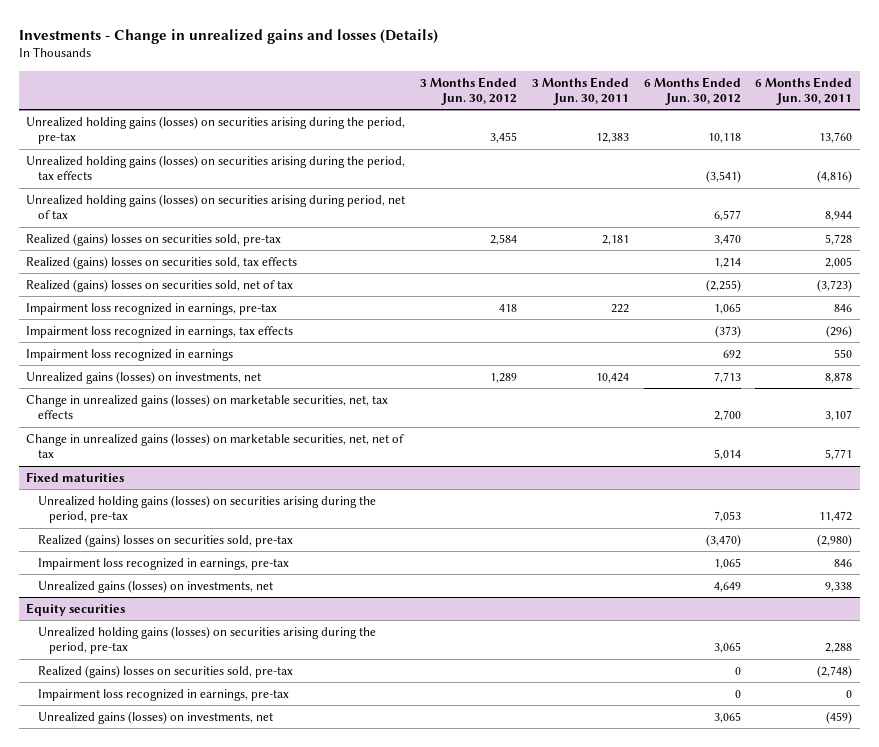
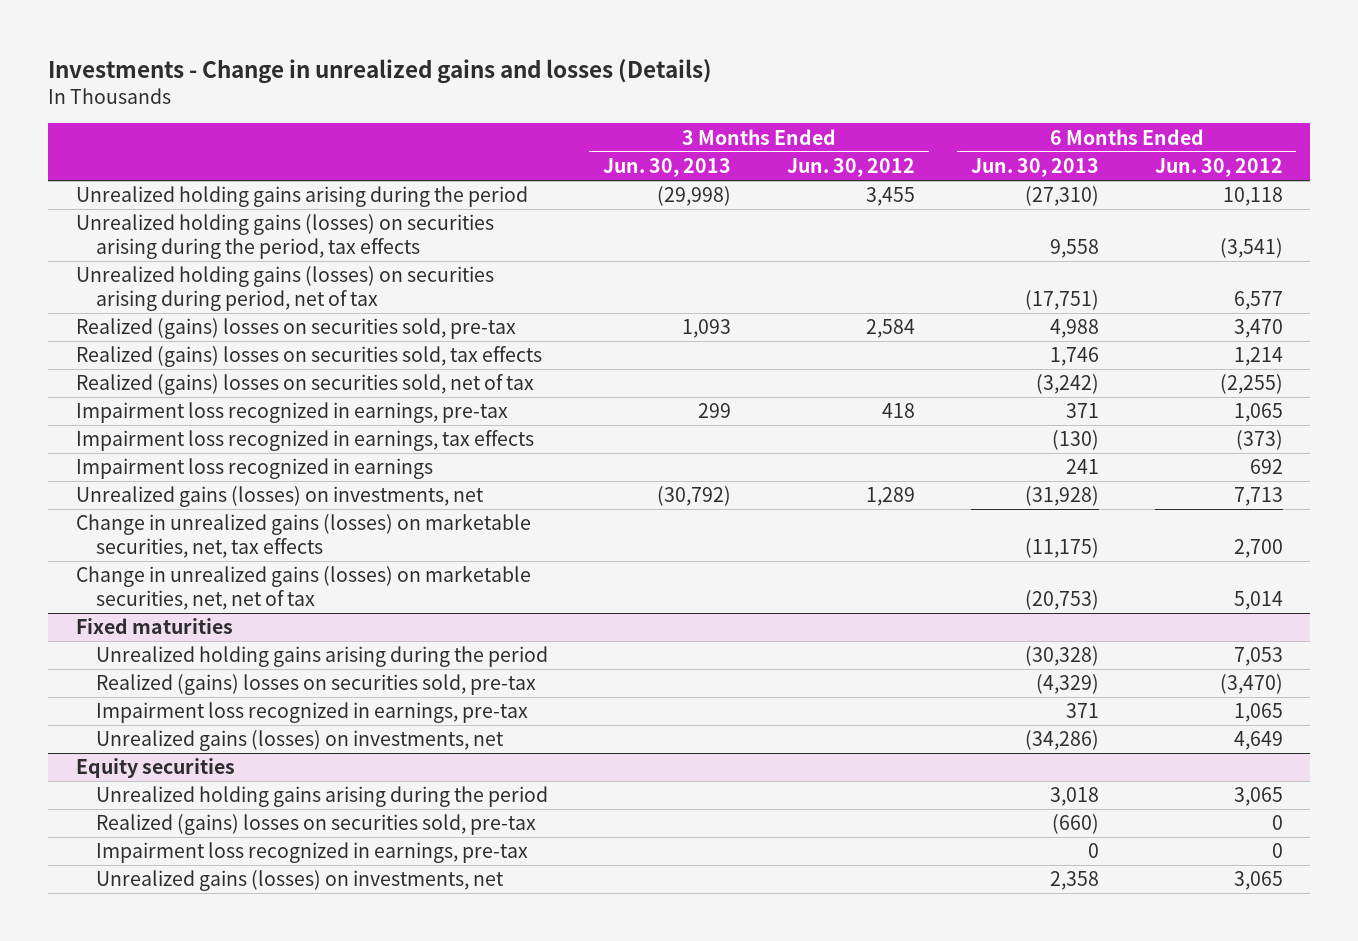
[531,76,629,106] 3 Months Ended Jun. 30, 2011 -> none
[755,76,853,106] 6 Months Ended Jun. 30, 2011 -> none
none -> [603,158,732,178] Jun. 30, 2013
none -> [970,158,1099,178] Jun. 30, 2013
[26,115,406,145] Unrealized holding gains (losses) on securities arising during the period, pre-tax -> [75,186,528,208] Unrealized holding gains arising during the period
[37,494,376,524] Unrealized holding gains (losses) on securities arising during the period, pre-tax -> [95,646,548,668] Unrealized holding gains arising during the period
[37,625,376,655] Unrealized holding gains (losses) on securities arising during the period, pre-tax -> [95,786,548,808] Unrealized holding gains arising during the period

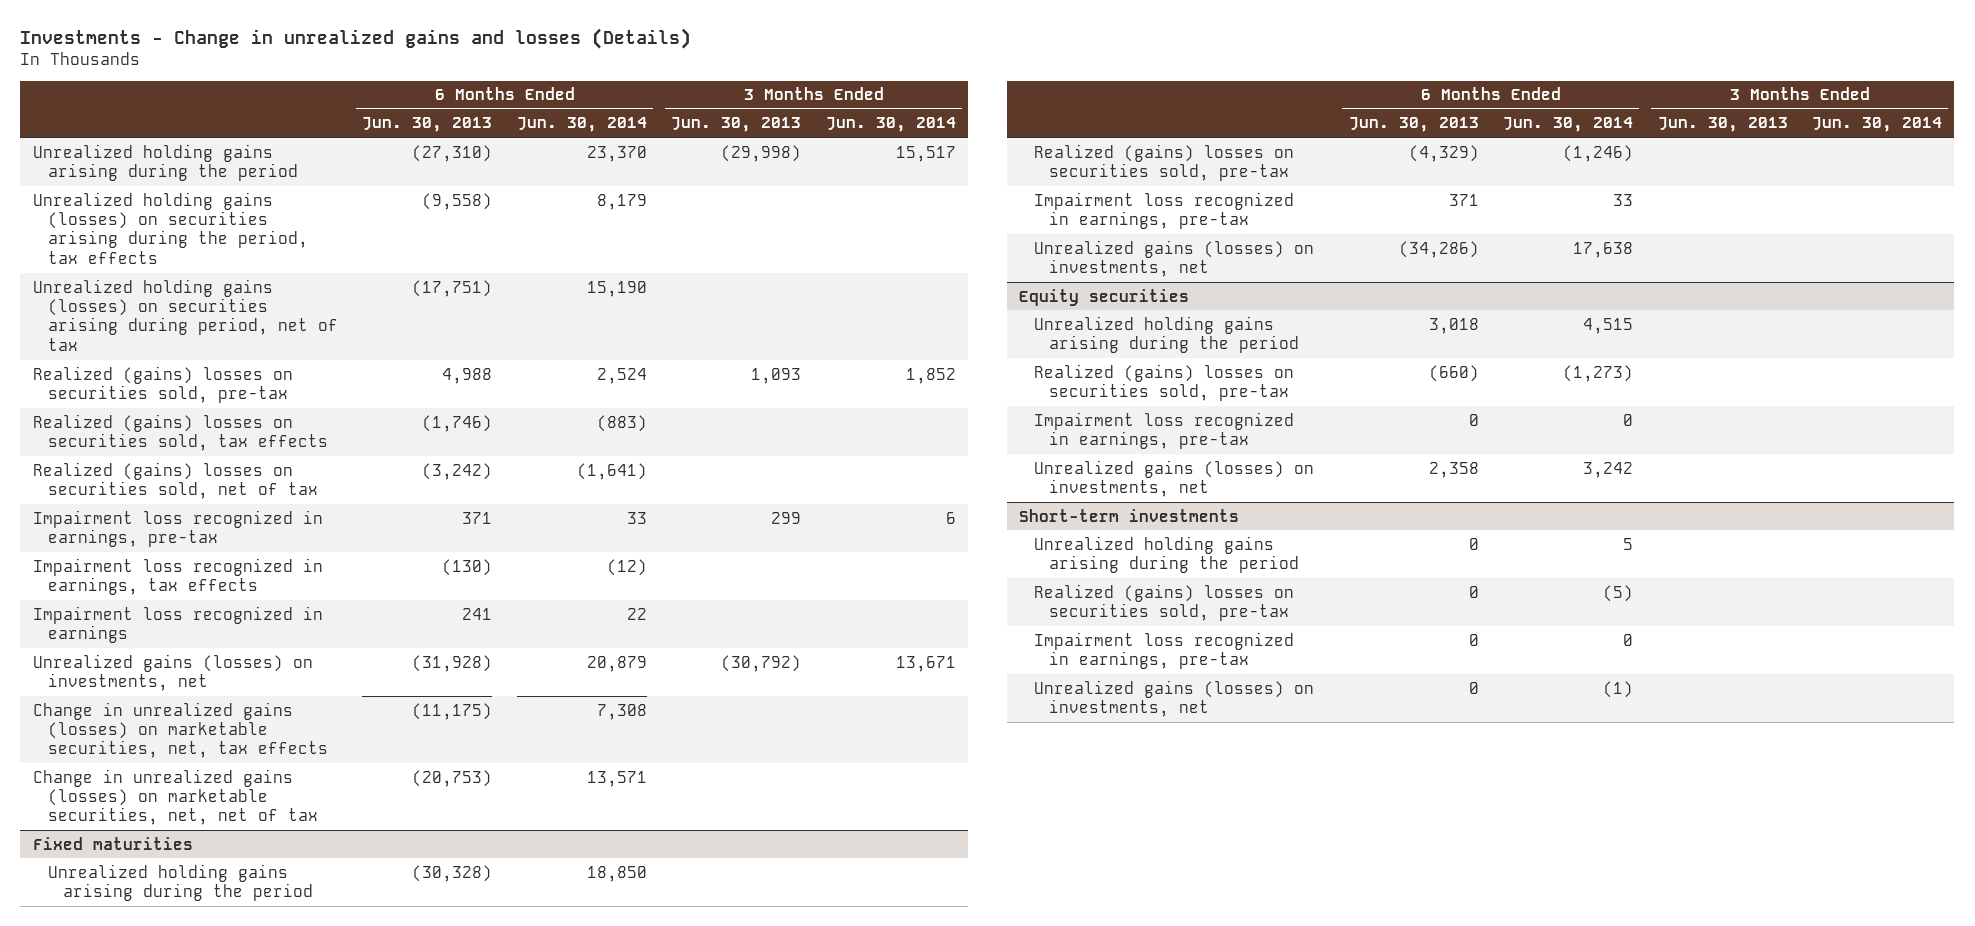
[787,158,916,178] Jun. 30, 2012 -> none
[1154,158,1283,178] Jun. 30, 2012 -> none
none -> [516,117,647,133] Jun. 30, 2014
none -> [825,117,956,133] Jun. 30, 2014
[1049,238,1099,258] 9,558 -> [422,192,493,210] (9,558)
[1049,347,1099,367] 1,746 -> [422,414,493,432] (1,746)
none -> [1018,508,1239,522] Short-term investments
none -> [1034,535,1300,574] Unrealized holding gains arising during the period
none -> [1034,583,1295,622] Realized (gains) losses on securities sold, pre-tax
none -> [1034,631,1295,670] Impairment loss recognized in earnings, pre-tax
none -> [1034,679,1315,718] Unrealized gains (losses) on investments, net

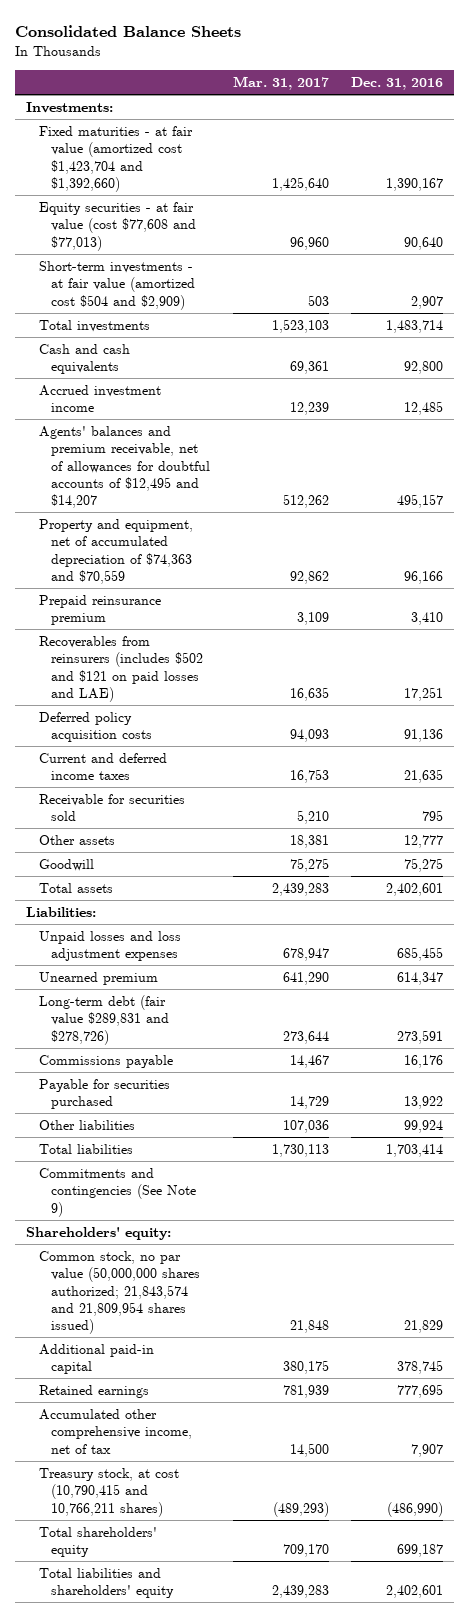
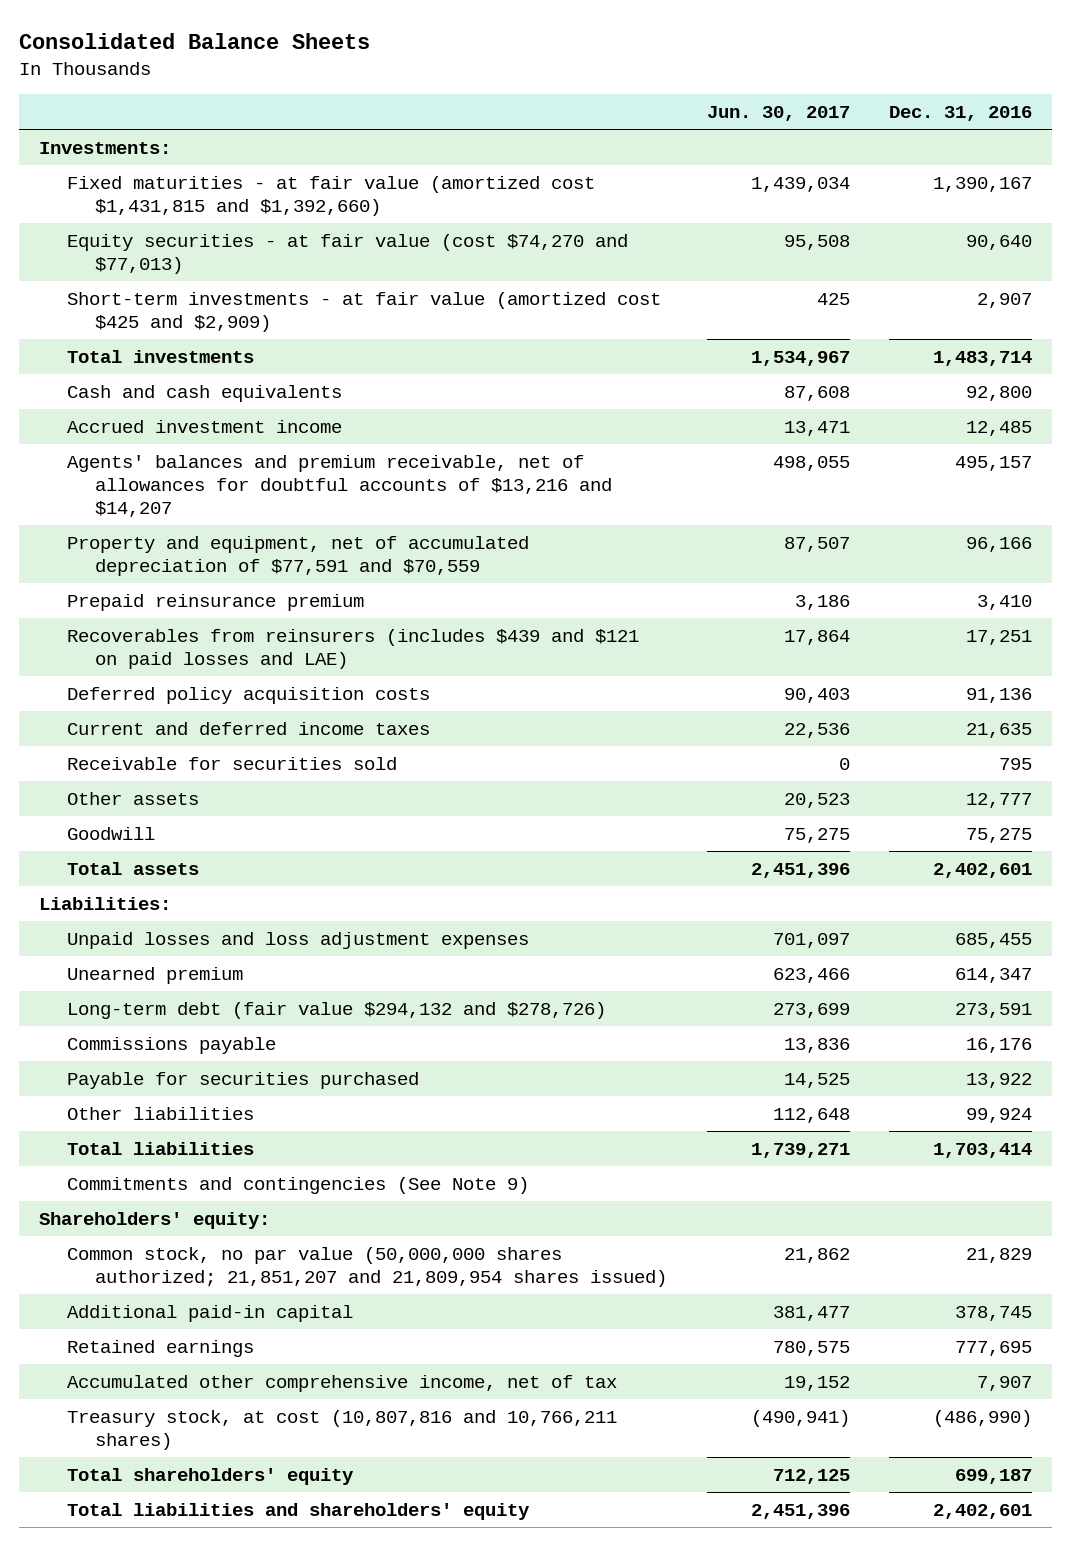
[232,76,329,91] Mar. 31, 2017 -> none
none -> [706,106,850,122] Jun. 30, 2017
[38,125,193,192] Fixed maturities - at fair value (amortized cost $1,423,704 and $1,392,660) -> [67,175,596,216] Fixed maturities - at fair value (amortized cost $1,431,815 and $1,392,660)
[38,201,197,251] Equity securities - at fair value (cost $77,608 and $77,013) -> [67,233,629,274] Equity securities - at fair value (cost $74,270 and $77,013)
[38,260,196,310] Short-term investments - at fair value (amortized cost $504 and $2,909) -> [67,291,662,332] Short-term investments - at fair value (amortized cost $425 and $2,909)
[38,425,211,509] Agents' balances and premium receivable, net of allowances for doubtful accounts of $12,495 and $14,207 -> [67,454,613,517] Agents' balances and premium receivable, net of allowances for doubtful accounts of $13,216 and $14,207
[38,518,193,584] Property and equipment, net of accumulated depreciation of $74,363 and $70,559 -> [67,535,530,576] Property and equipment, net of accumulated depreciation of $77,591 and $70,559
[38,635,204,702] Recoverables from reinsurers (includes $502 and $121 on paid losses and LAE) -> [67,628,640,669] Recoverables from reinsurers (includes $439 and $121 on paid losses and LAE)
[38,994,170,1045] Long-term debt (fair value $289,831 and $278,726) -> [67,1001,607,1019] Long-term debt (fair value $294,132 and $278,726)
[38,1250,201,1335] Common stock, no par value (50,000,000 shares authorized; 21,843,574 and 21,809,954 shares issued) -> [67,1246,668,1287] Common stock, no par value (50,000,000 shares authorized; 21,851,207 and 21,809,954 shares issued)
[38,1467,179,1517] Treasury stock, at cost (10,790,415 and 10,766,211 shares) -> [67,1409,618,1450] Treasury stock, at cost (10,807,816 and 10,766,211 shares)

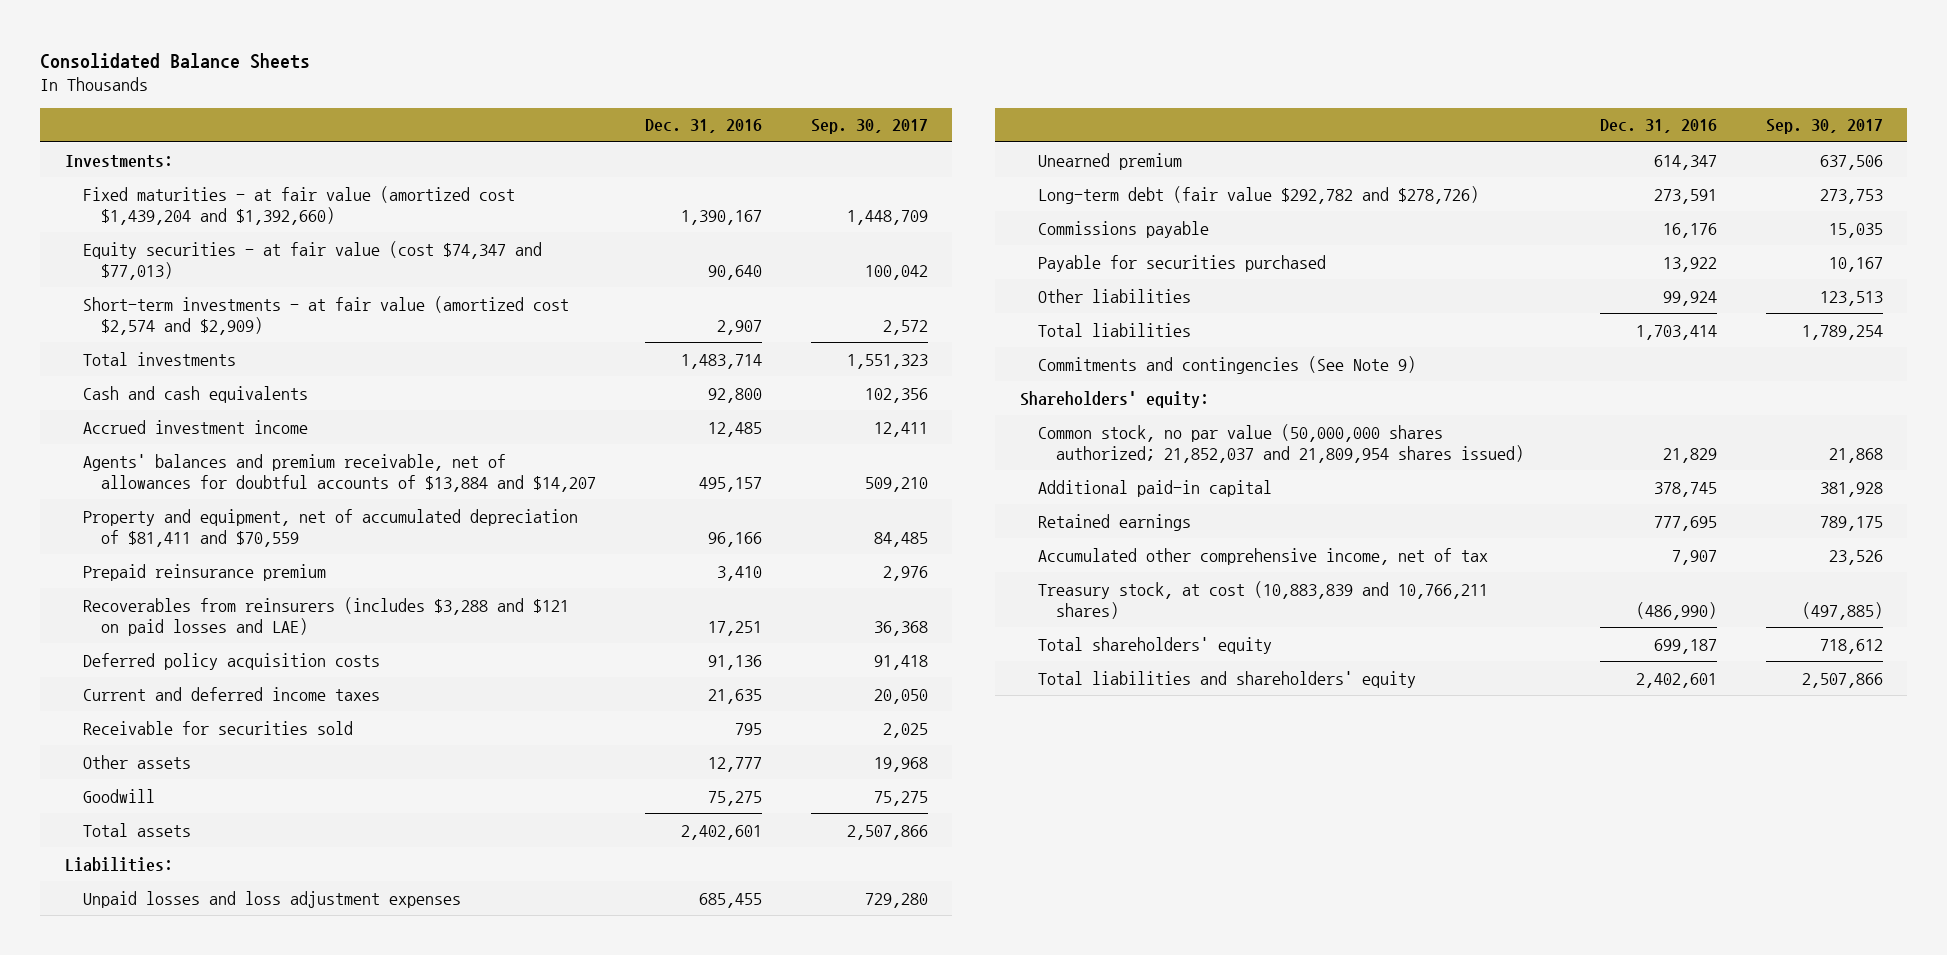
[706,106,850,122] Jun. 30, 2017 -> none
none -> [810,119,928,135] Sep. 30, 2017
[67,175,596,216] Fixed maturities - at fair value (amortized cost $1,431,815 and $1,392,660) -> [82,185,515,225] Fixed maturities - at fair value (amortized cost $1,439,204 and $1,392,660)
[67,233,629,274] Equity securities - at fair value (cost $74,270 and $77,013) -> [82,240,542,280] Equity securities - at fair value (cost $74,347 and $77,013)
[67,291,662,332] Short-term investments - at fair value (amortized cost $425 and $2,909) -> [82,295,569,335] Short-term investments - at fair value (amortized cost $2,574 and $2,909)
[67,454,613,517] Agents' balances and premium receivable, net of allowances for doubtful accounts of $13,216 and $14,207 -> [82,453,596,492] Agents' balances and premium receivable, net of allowances for doubtful accounts of $13,884 and $14,207
[67,535,530,576] Property and equipment, net of accumulated depreciation of $77,591 and $70,559 -> [82,508,578,547] Property and equipment, net of accumulated depreciation of $81,411 and $70,559
[67,628,640,669] Recoverables from reinsurers (includes $439 and $121 on paid losses and LAE) -> [82,596,569,636] Recoverables from reinsurers (includes $3,288 and $121 on paid losses and LAE)
[67,1001,607,1019] Long-term debt (fair value $294,132 and $278,726) -> [1038,185,1480,204] Long-term debt (fair value $292,782 and $278,726)
[67,1246,668,1287] Common stock, no par value (50,000,000 shares authorized; 21,851,207 and 21,809,954 shares issued) -> [1038,423,1525,463] Common stock, no par value (50,000,000 shares authorized; 21,852,037 and 21,809,954 shares issued)
[67,1409,618,1450] Treasury stock, at cost (10,807,816 and 10,766,211 shares) -> [1038,580,1489,619] Treasury stock, at cost (10,883,839 and 10,766,211 shares)

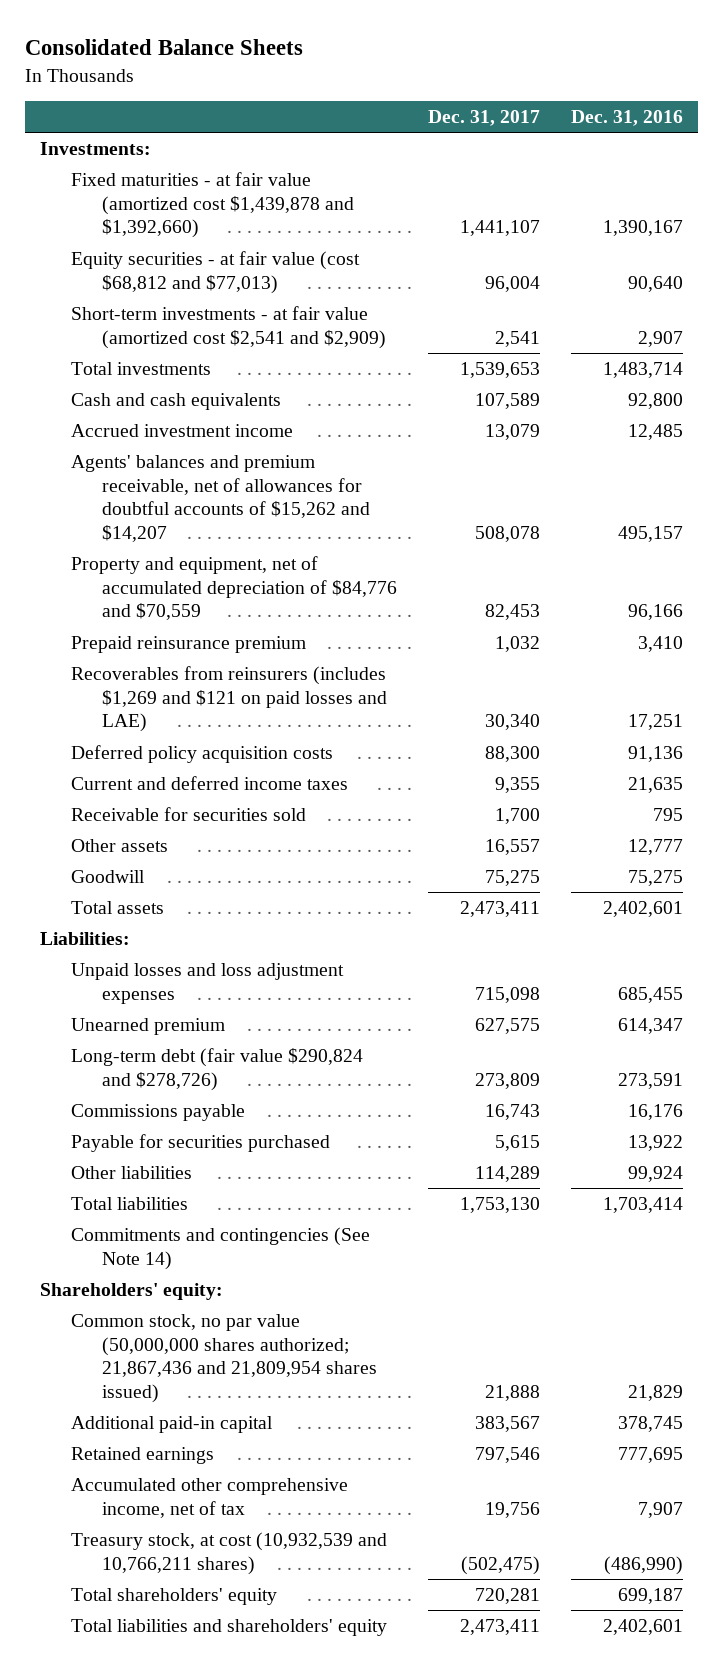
[810,119,928,135] Sep. 30, 2017 -> none
none -> [427,110,540,127] Dec. 31, 2017
[82,185,515,225] Fixed maturities - at fair value (amortized cost $1,439,204 and $1,392,660) -> [70,171,354,239] Fixed maturities - at fair value (amortized cost $1,439,878 and $1,392,660)
[82,240,542,280] Equity securities - at fair value (cost $74,347 and $77,013) -> [70,250,360,294] Equity securities - at fair value (cost $68,812 and $77,013)
[82,295,569,335] Short-term investments - at fair value (amortized cost $2,574 and $2,909) -> [70,305,386,349] Short-term investments - at fair value (amortized cost $2,541 and $2,909)
[82,453,596,492] Agents' balances and premium receivable, net of allowances for doubtful accounts of $13,884 and $14,207 -> [70,454,370,543] Agents' balances and premium receivable, net of allowances for doubtful accounts of $15,262 and $14,207
[82,508,578,547] Property and equipment, net of accumulated depreciation of $81,411 and $70,559 -> [70,555,397,621] Property and equipment, net of accumulated depreciation of $84,776 and $70,559
[82,596,569,636] Recoverables from reinsurers (includes $3,288 and $121 on paid losses and LAE) -> [70,665,387,733] Recoverables from reinsurers (includes $1,269 and $121 on paid losses and LAE)
[1038,185,1480,204] Long-term debt (fair value $292,782 and $278,726) -> [70,1047,363,1091] Long-term debt (fair value $290,824 and $278,726)
[1038,355,1417,374] Commitments and contingencies (See Note 9) -> [70,1226,370,1270] Commitments and contingencies (See Note 14)
[1038,423,1525,463] Common stock, no par value (50,000,000 shares authorized; 21,852,037 and 21,809,954 shares issued) -> [70,1313,377,1404] Common stock, no par value (50,000,000 shares authorized; 21,867,436 and 21,809,954 shares issued)
[1038,580,1489,619] Treasury stock, at cost (10,883,839 and 10,766,211 shares) -> [70,1531,387,1575] Treasury stock, at cost (10,932,539 and 10,766,211 shares)

